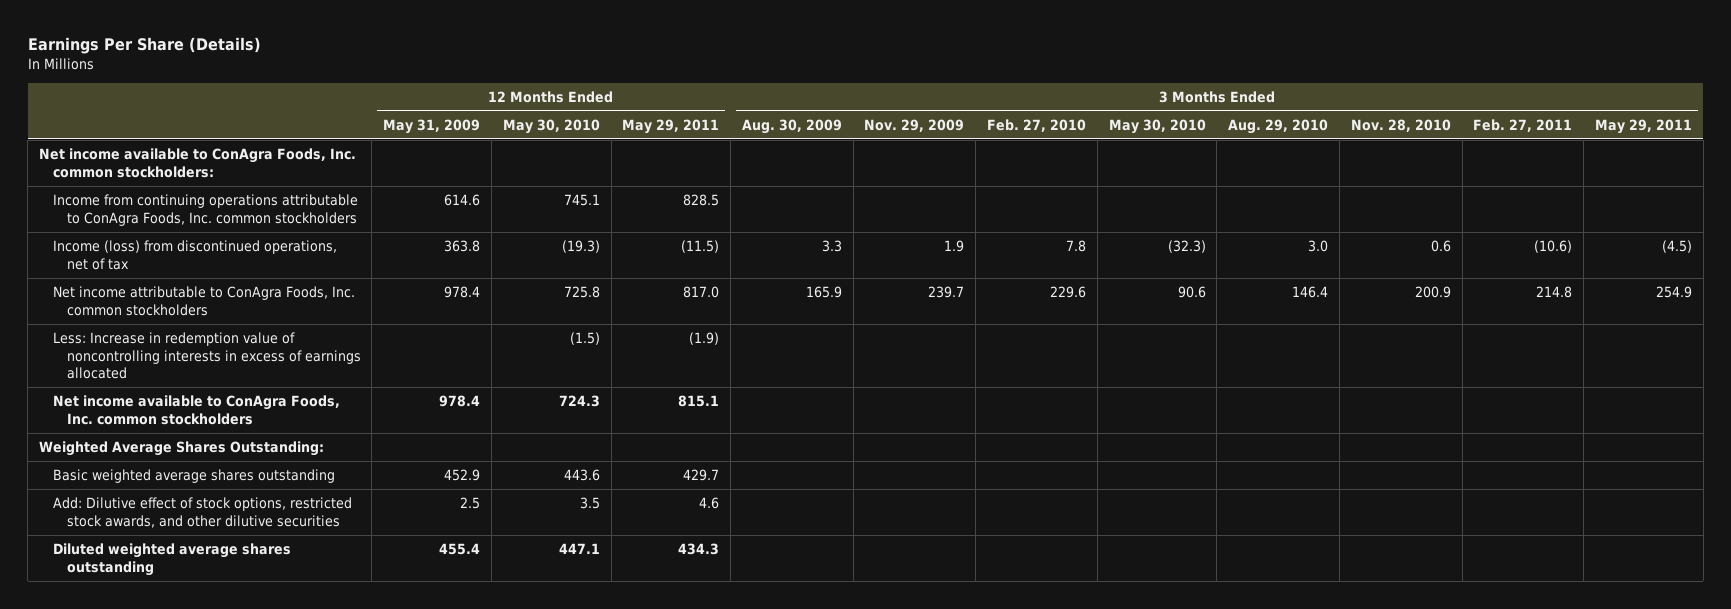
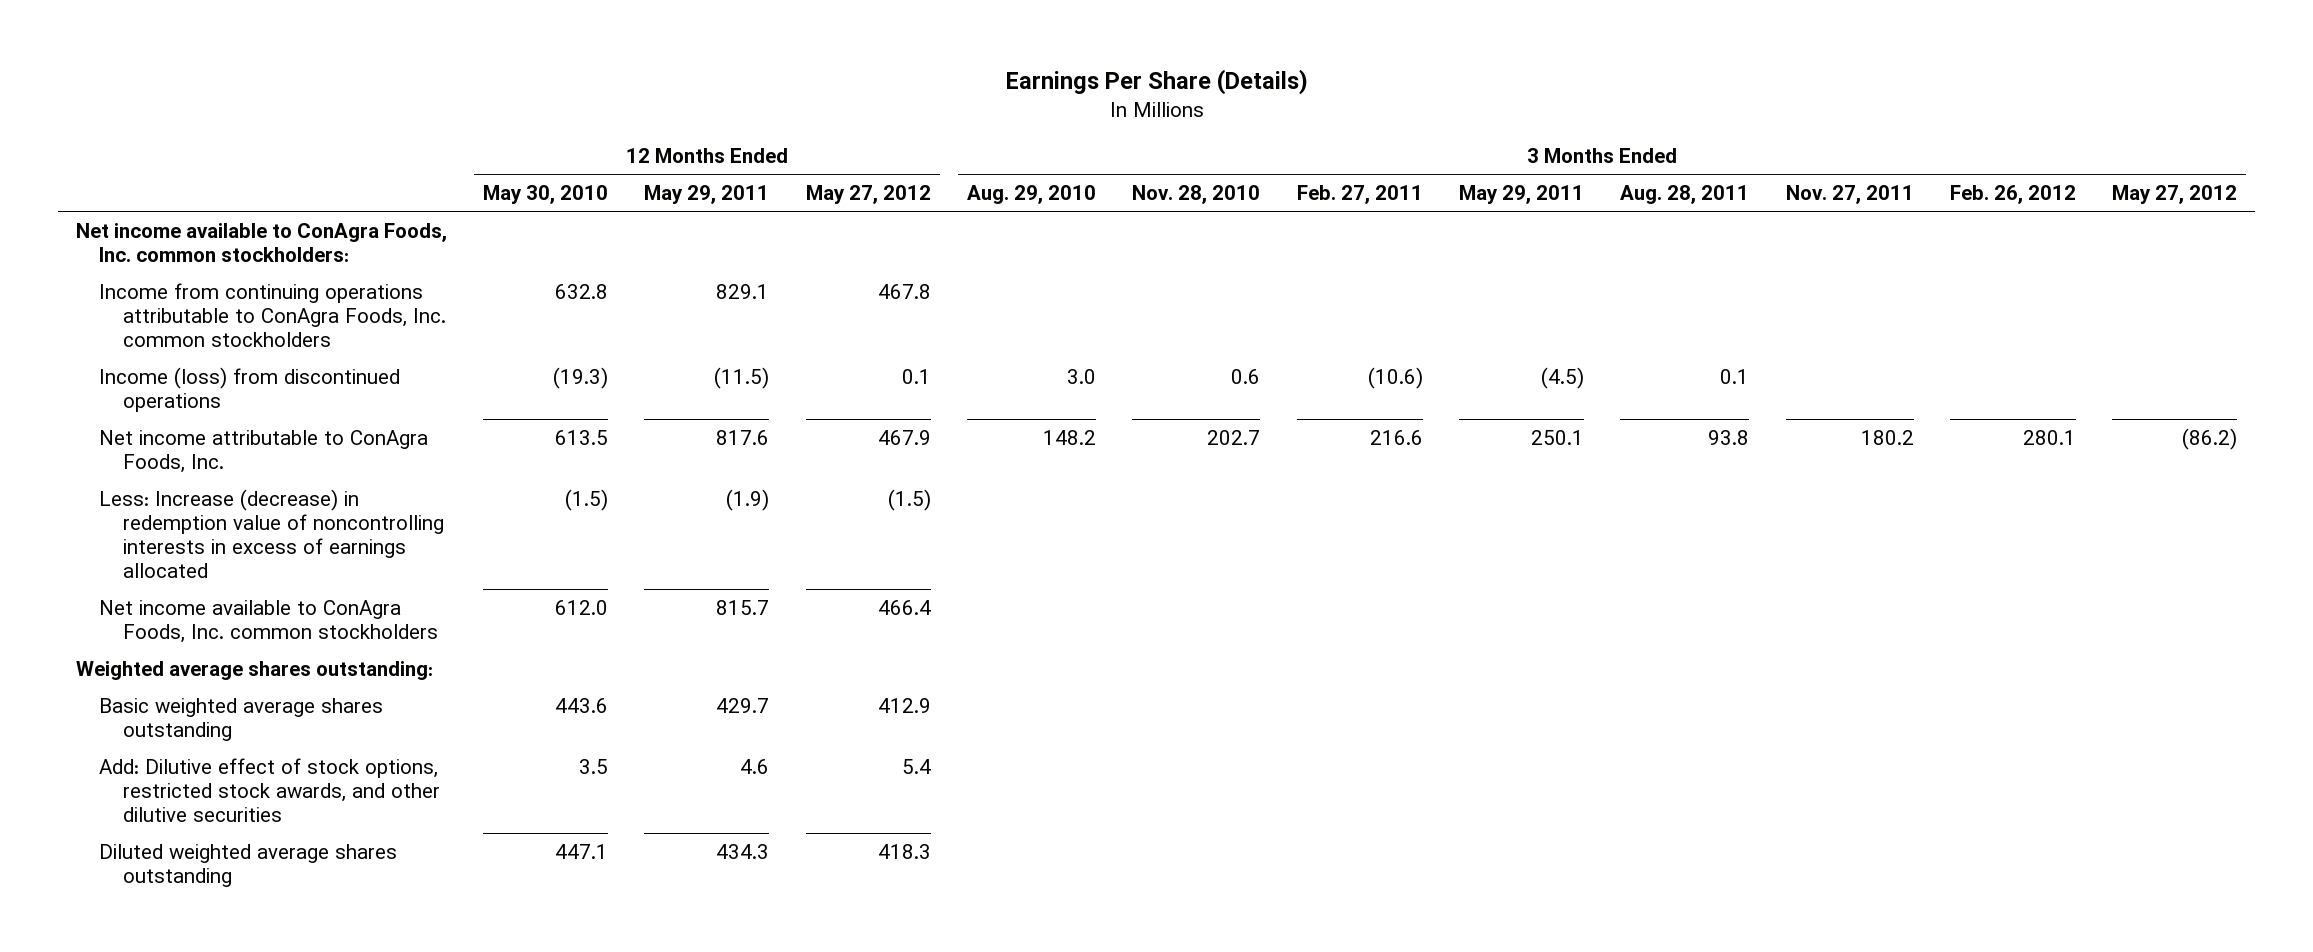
[383,119,481,135] May 31, 2009 -> none
[741,119,842,135] Aug. 30, 2009 -> none
[864,119,965,133] Nov. 29, 2009 -> none
[987,119,1087,133] Feb. 27, 2010 -> none
[1108,119,1206,135] May 30, 2010 -> none
none -> [805,185,931,205] May 27, 2012
none -> [1620,185,1750,205] Aug. 28, 2011
none -> [1785,185,1914,205] Nov. 27, 2011
none -> [1949,185,2076,205] Feb. 26, 2012
none -> [2112,185,2238,205] May 27, 2012
[563,194,600,207] 745.1 -> [555,283,609,299] 632.8
[683,194,720,207] 828.5 -> [716,283,770,299] 829.1
[52,240,337,270] Income (loss) from discontinued operations, net of tax -> [99,366,401,412] Income (loss) from discontinued operations
[52,286,355,316] Net income attributable to ConAgra Foods, Inc. common stockholders -> [99,429,429,473] Net income attributable to ConAgra Foods, Inc.
[563,286,600,299] 725.8 -> [555,429,609,445] 613.5
[683,286,720,299] 817.0 -> [716,429,770,445] 817.6
[1292,286,1329,299] 146.4 -> [1043,429,1097,445] 148.2
[1414,286,1451,299] 200.9 -> [1207,429,1261,445] 202.7
[1536,286,1573,299] 214.8 -> [1369,429,1423,445] 216.6
[1655,286,1692,299] 254.9 -> [1531,429,1585,445] 250.1
[52,332,361,380] Less: Increase in redemption value of noncontrolling interests in excess of earnings allocated -> [99,488,444,578] Less: Increase (decrease) in redemption value of noncontrolling interests in excess of earnings allocated
[558,395,600,408] 724.3 -> [555,599,609,615] 612.0
[678,395,720,408] 815.1 -> [716,599,770,615] 815.7
[39,441,325,457] Weighted Average Shares Outstanding: -> [75,660,433,680] Weighted average shares outstanding:

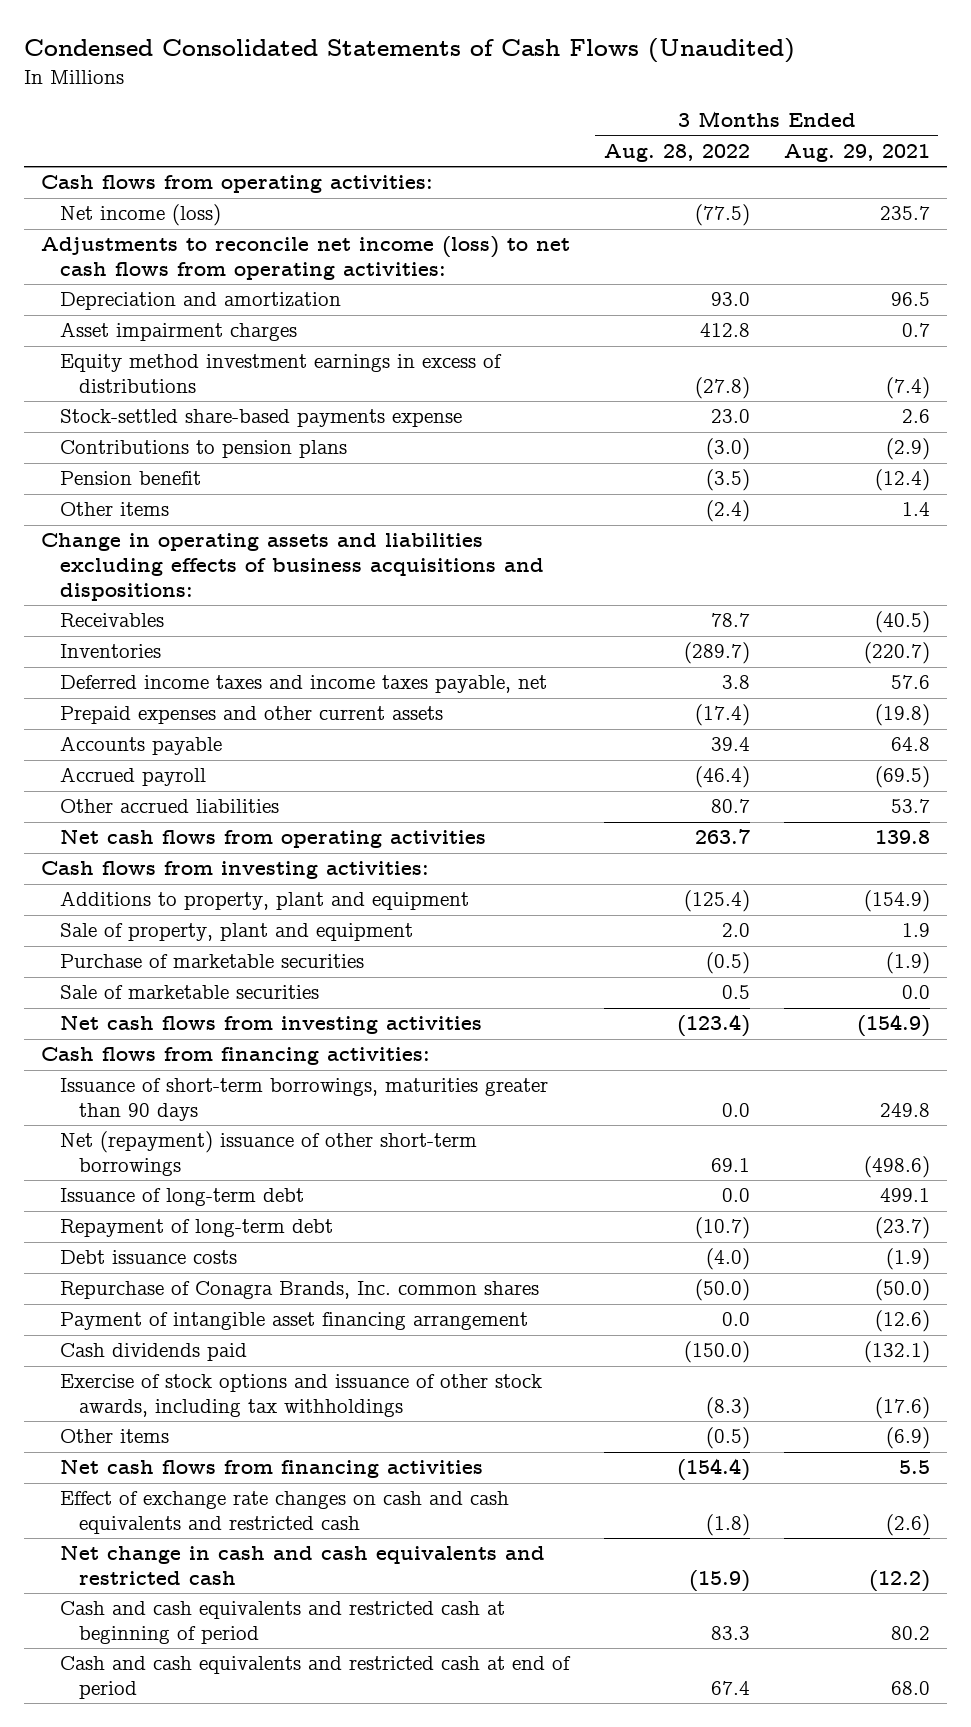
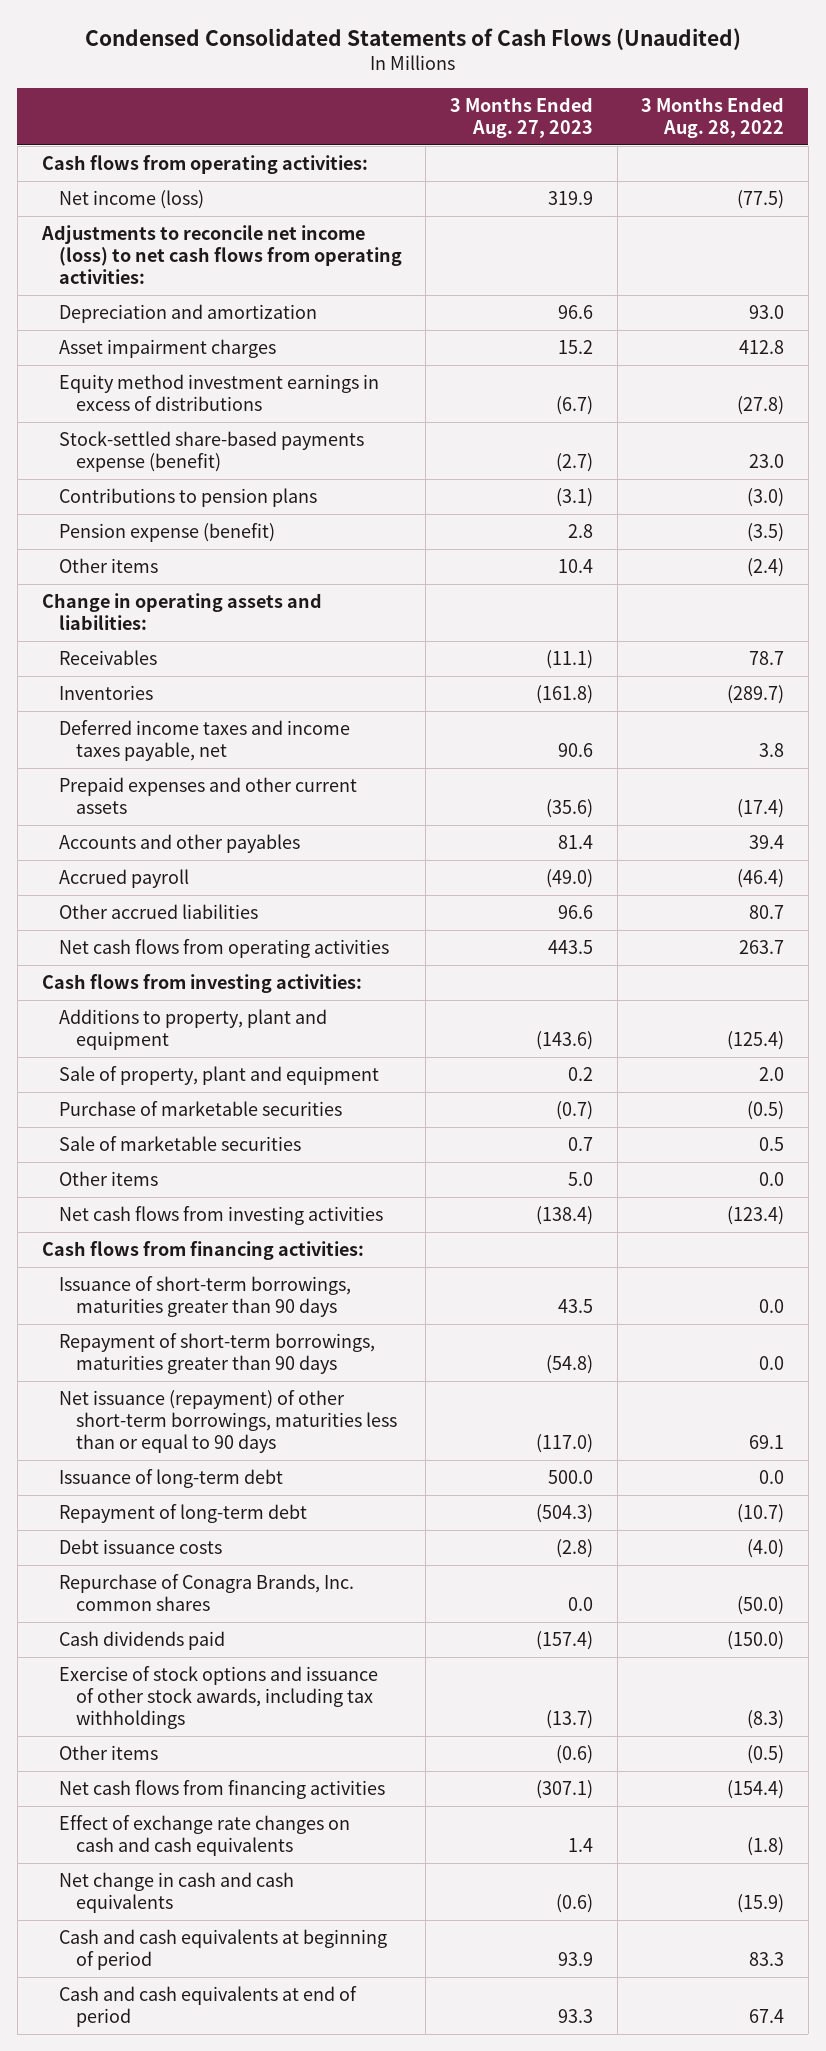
[783,143,930,162] Aug. 29, 2021 -> none
none -> [449,97,593,139] 3 Months Ended Aug. 27, 2023
[60,409,463,428] Stock-settled share-based payments expense -> [58,430,364,472] Stock-settled share-based payments expense (benefit)
[60,471,202,486] Pension benefit -> [58,522,275,542] Pension expense (benefit)
[40,533,545,601] Change in operating assets and liabilities excluding effects of business acquisitions and dispositions: -> [41,592,322,630] Change in operating assets and liabilities:
[60,736,223,756] Accounts payable -> [58,833,300,853] Accounts and other payables
none -> [58,1170,158,1186] Other items
none -> [58,1332,375,1374] Repayment of short-term borrowings, maturities greater than 90 days
[60,1131,478,1177] Net (repayment) issuance of other short-term borrowings -> [58,1389,397,1454] Net issuance (repayment) of other short-term borrowings, maturities less than or equal to 90 days
[60,1312,529,1331] Payment of intangible asset financing arrangement -> none
[60,1491,510,1535] Effect of exchange rate changes on cash and cash equivalents and restricted cash -> [58,1814,350,1856] Effect of exchange rate changes on cash and cash equivalents
[60,1545,546,1586] Net change in cash and cash equivalents and restricted cash -> [58,1871,294,1913] Net change in cash and cash equivalents
[60,1601,506,1645] Cash and cash equivalents and restricted cash at beginning of period -> [58,1928,387,1970] Cash and cash equivalents at beginning of period
[60,1656,572,1700] Cash and cash equivalents and restricted cash at end of period -> [58,1985,357,2027] Cash and cash equivalents at end of period

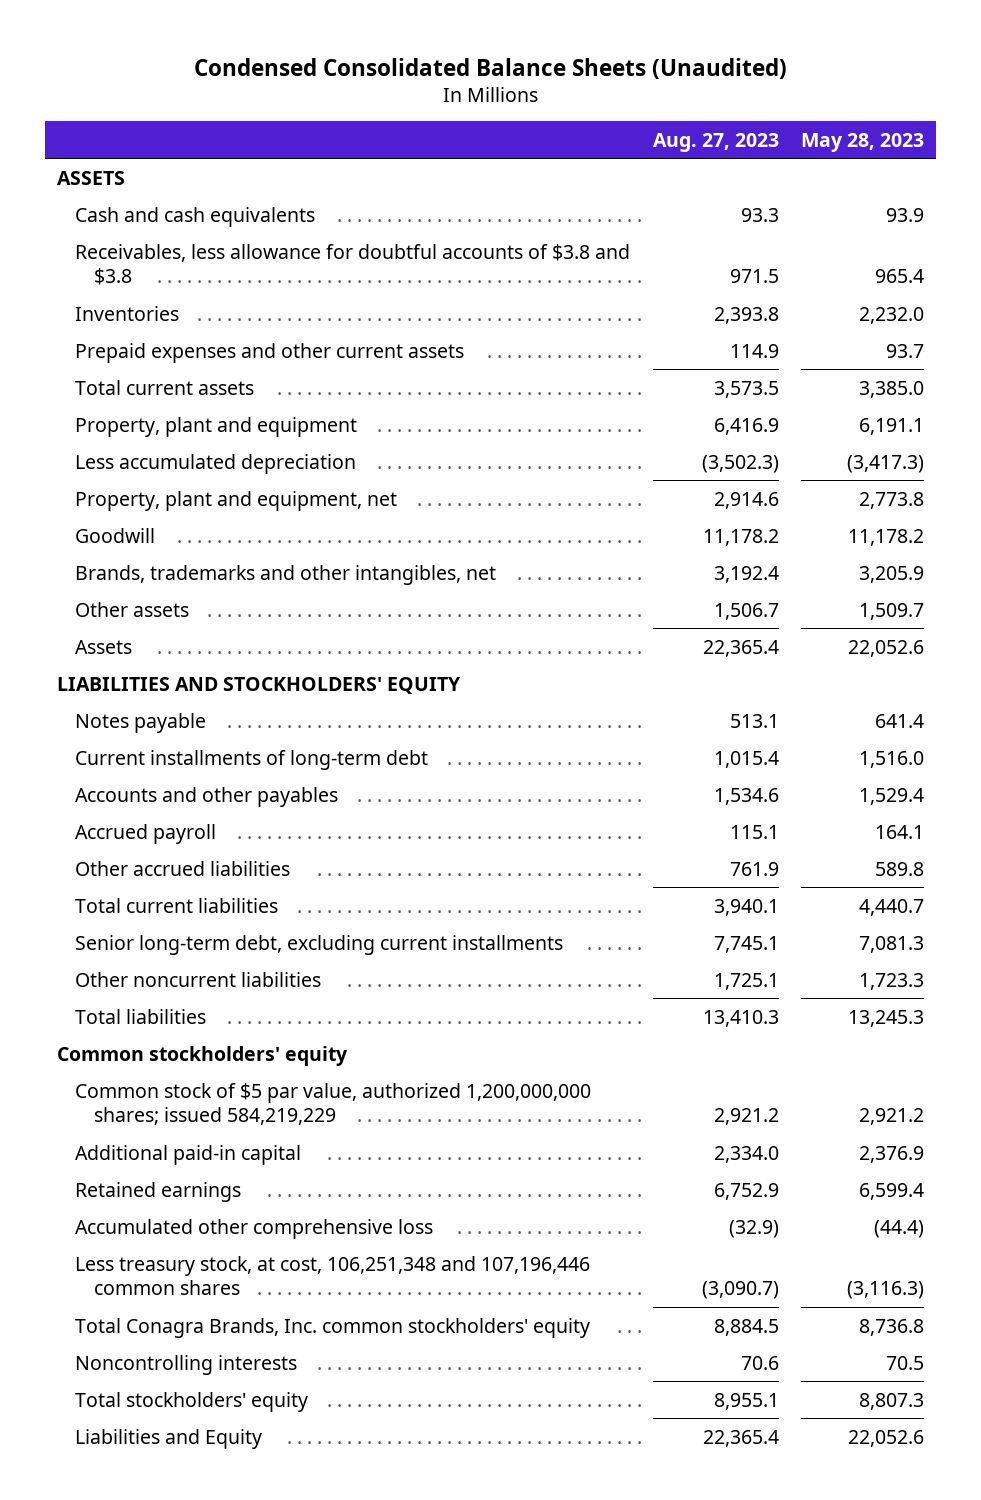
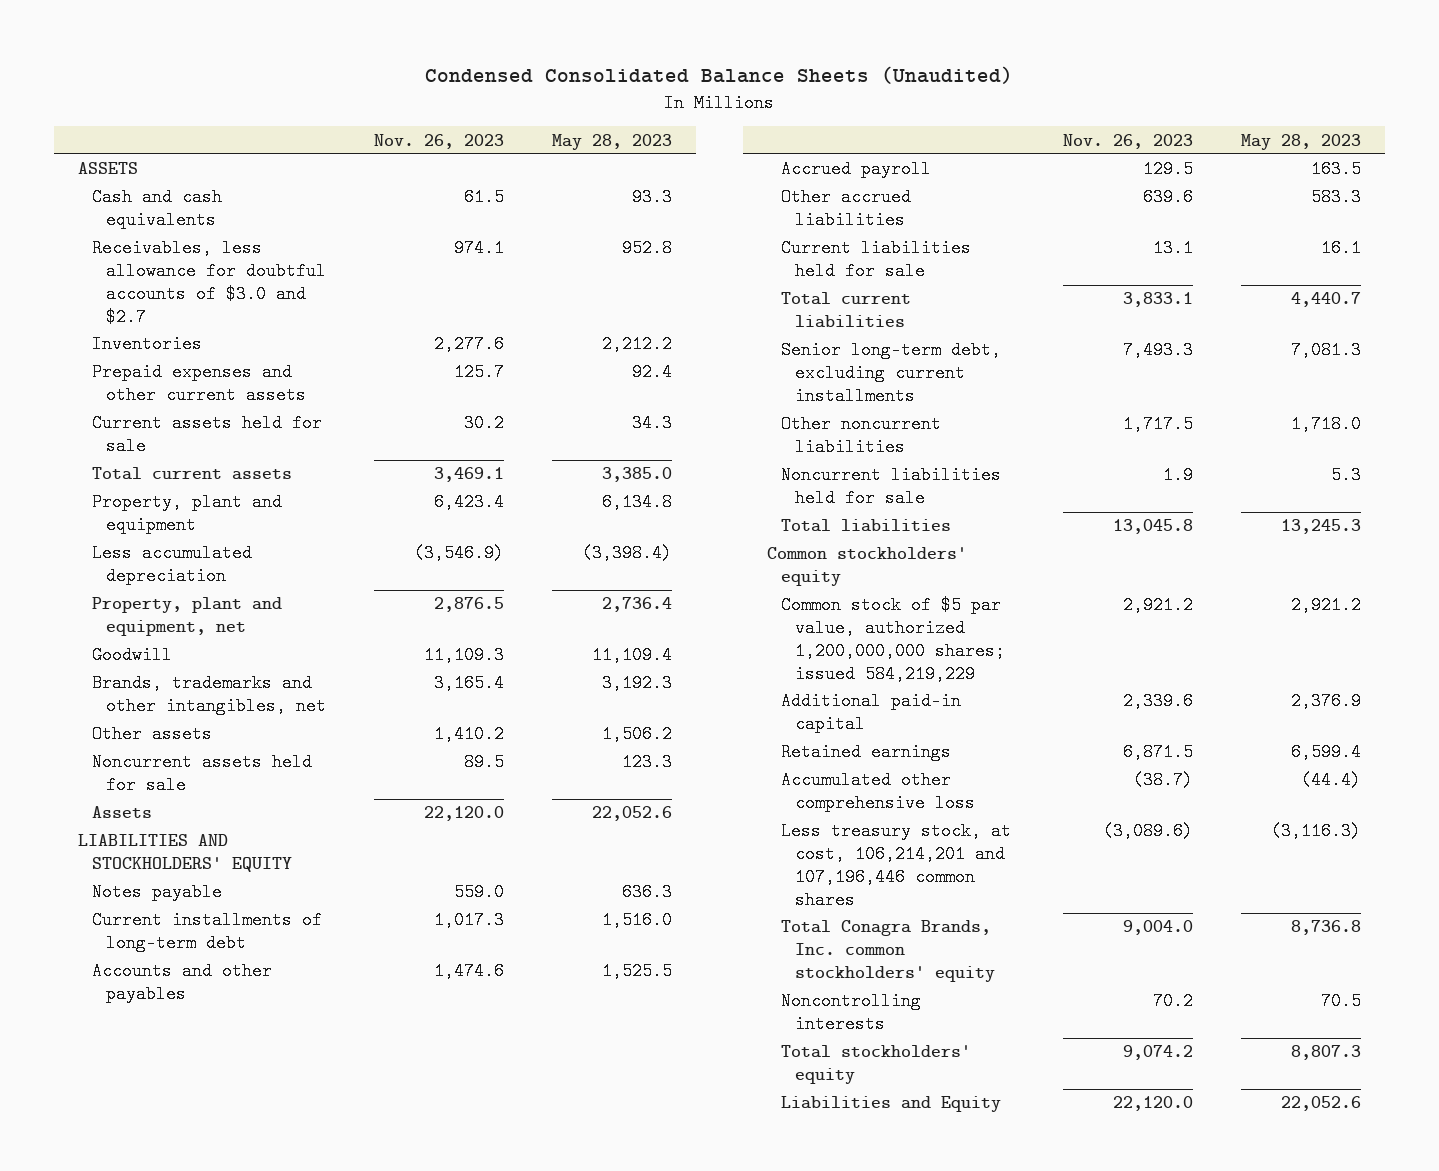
[652,132,779,152] Aug. 27, 2023 -> none
none -> [374,133,505,149] Nov. 26, 2023
[886,207,925,222] 93.9 -> [632,188,673,207] 93.3
[75,243,631,285] Receivables, less allowance for doubtful accounts of $3.8 and $3.8 -> [91,239,327,327] Receivables, less allowance for doubtful accounts of $3.0 and $2.7
[875,268,925,283] 965.4 -> [622,239,673,258] 952.8
[859,306,925,324] 2,232.0 -> [602,335,673,354] 2,212.2
[886,343,925,358] 93.7 -> [632,363,673,382] 92.4
none -> [91,414,322,456] Current assets held for sale
[859,417,925,435] 6,191.1 -> [602,493,673,512] 6,134.8
[847,454,925,473] (3,417.3) -> [582,544,673,563] (3,398.4)
[859,491,925,509] 2,773.8 -> [602,597,673,613] 2,736.4
[848,528,925,546] 11,178.2 -> [592,646,673,665] 11,109.4
[859,565,925,583] 3,205.9 -> [602,674,673,693] 3,192.3
[859,602,925,620] 1,509.7 -> [602,725,673,744] 1,506.2
none -> [91,753,312,795] Noncurrent assets held for sale
[875,713,925,728] 641.4 -> [622,883,673,902] 636.3
[859,787,925,805] 1,529.4 -> [602,962,673,981] 1,525.5
[875,824,925,839] 164.1 -> [1311,160,1362,179] 163.5
[875,861,925,876] 589.8 -> [1311,188,1362,207] 583.3
none -> [781,239,972,281] Current liabilities held for sale
[859,972,925,990] 1,723.3 -> [1291,415,1362,434] 1,718.0
none -> [781,466,1002,508] Noncurrent liabilities held for sale
[75,1255,591,1295] Less treasury stock, at cost, 106,251,348 and 107,196,446 common shares -> [781,822,1012,910] Less treasury stock, at cost, 106,214,201 and 107,196,446 common shares

